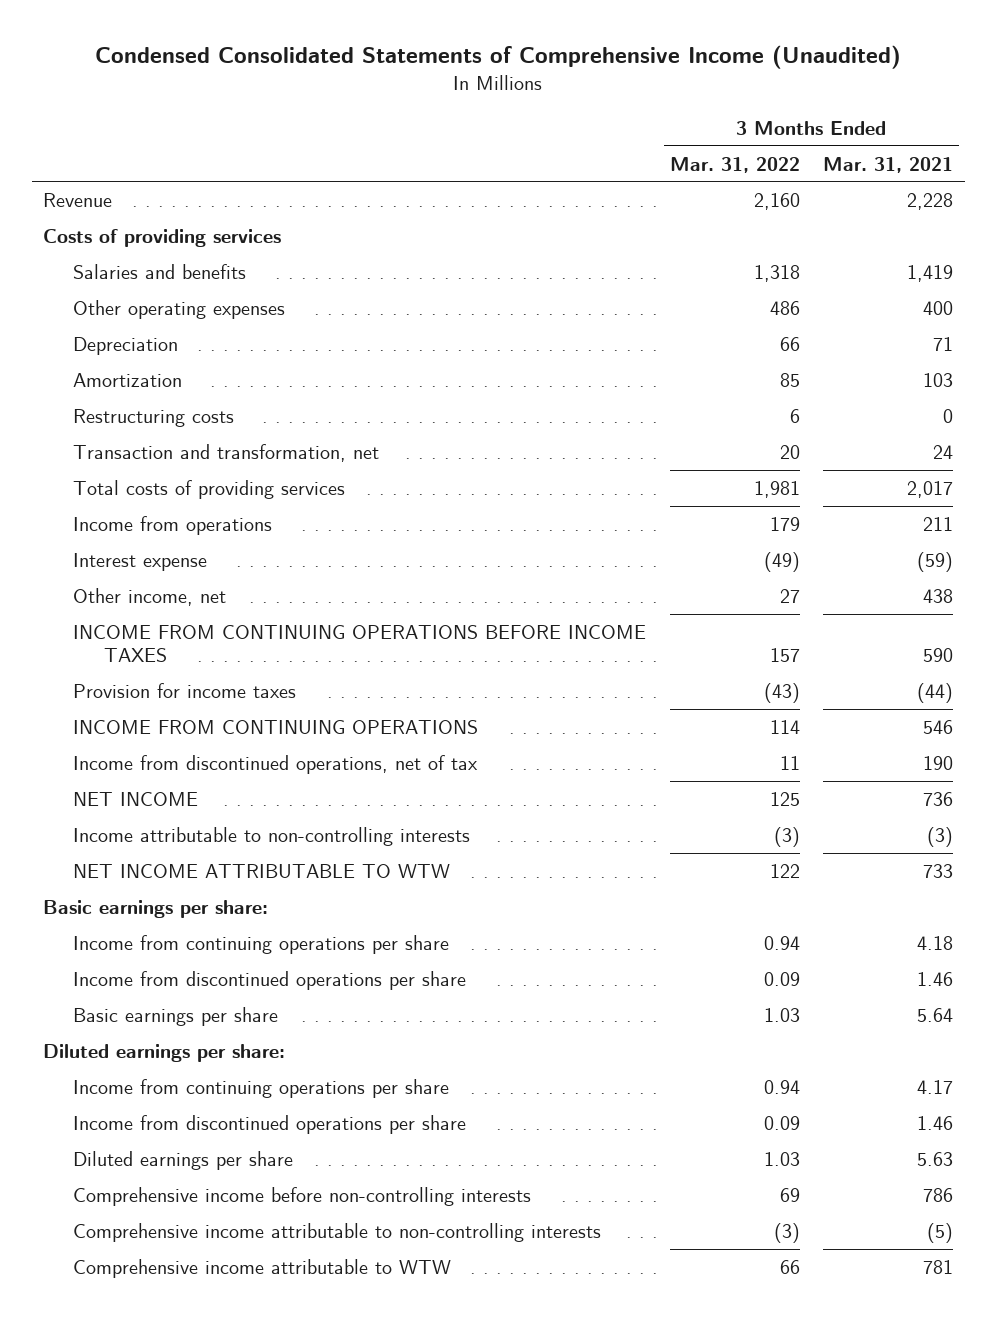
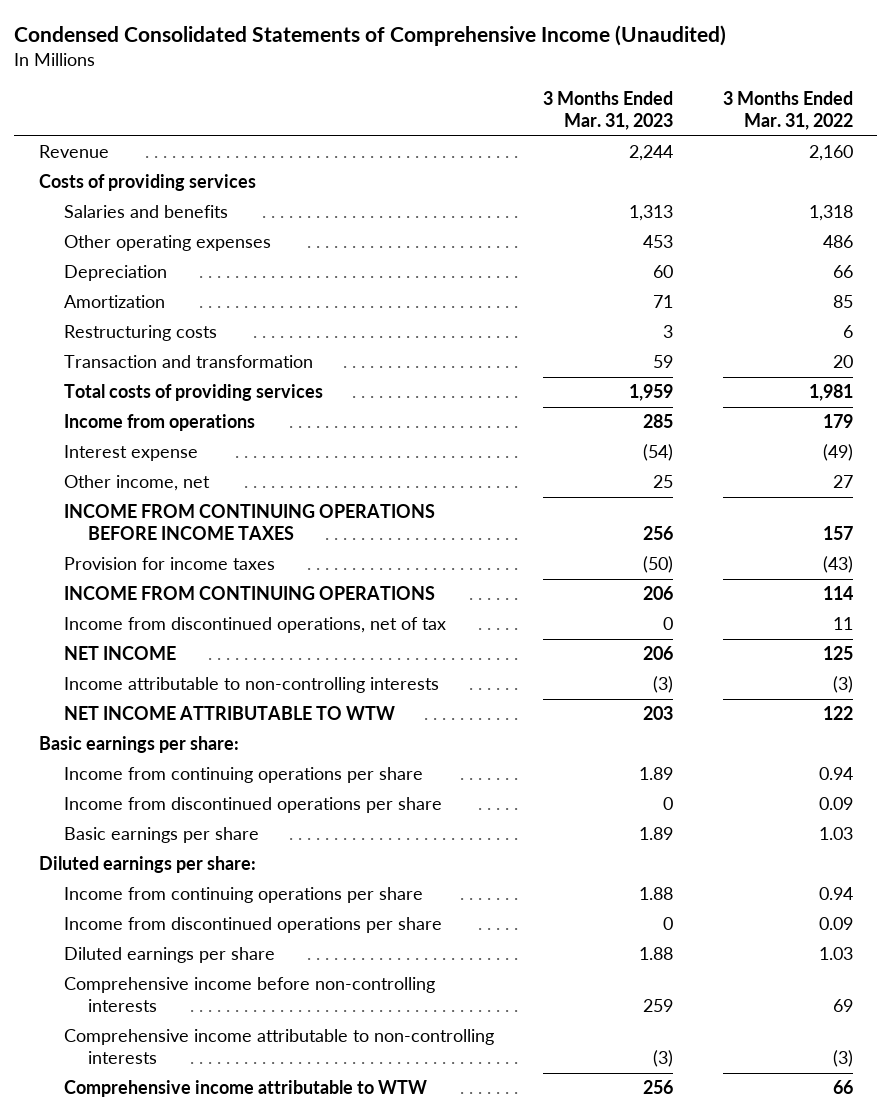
[822,156,953,173] Mar. 31, 2021 -> none
none -> [543,91,674,130] 3 Months Ended Mar. 31, 2023
[73,443,380,462] Transaction and transformation, net -> [63,355,313,369] Transaction and transformation

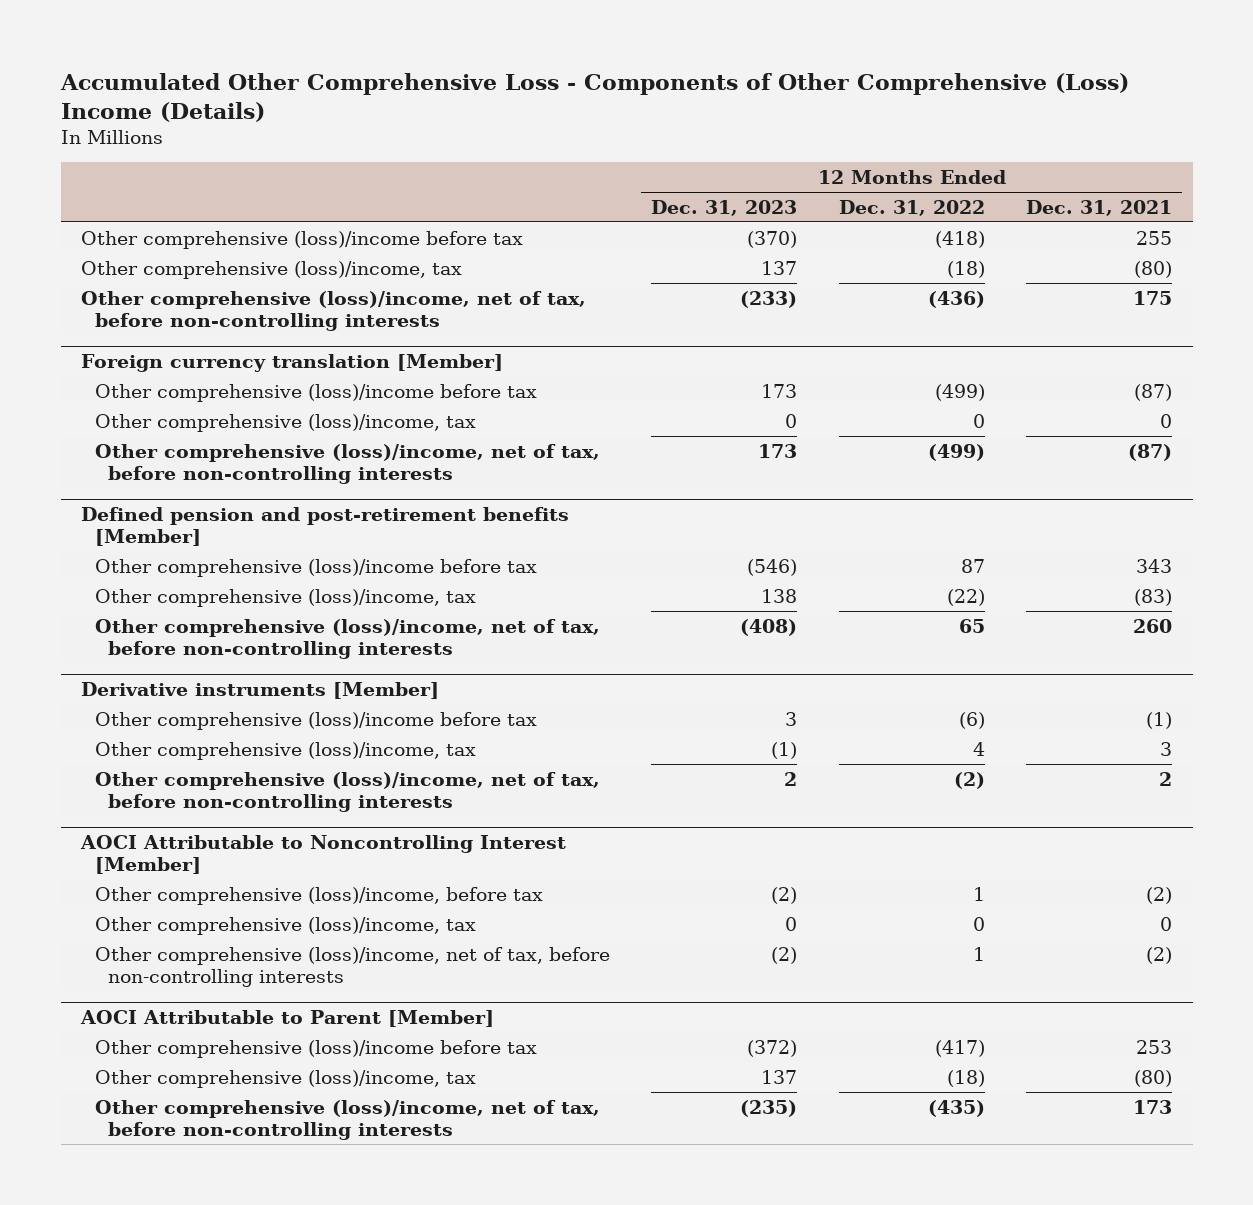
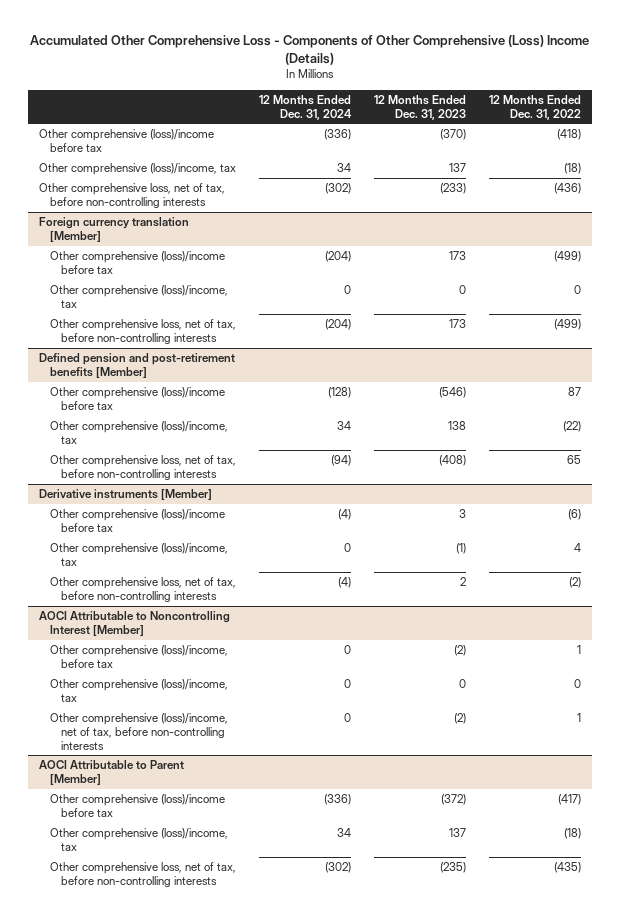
[1026,199,1173,216] Dec. 31, 2021 -> none
none -> [259,94,353,120] 12 Months Ended Dec. 31, 2024
[81,290,587,332] Other comprehensive (loss)/income, net of tax, before non-controlling interests -> [38,183,225,208] Other comprehensive loss, net of tax, before non-controlling interests
[94,443,600,485] Other comprehensive (loss)/income, net of tax, before non-controlling interests -> [50,319,237,344] Other comprehensive loss, net of tax, before non-controlling interests
[94,618,600,660] Other comprehensive (loss)/income, net of tax, before non-controlling interests -> [50,455,237,480] Other comprehensive loss, net of tax, before non-controlling interests
[94,771,600,813] Other comprehensive (loss)/income, net of tax, before non-controlling interests -> [50,577,237,602] Other comprehensive loss, net of tax, before non-controlling interests
[94,1099,600,1141] Other comprehensive (loss)/income, net of tax, before non-controlling interests -> [50,862,237,887] Other comprehensive loss, net of tax, before non-controlling interests

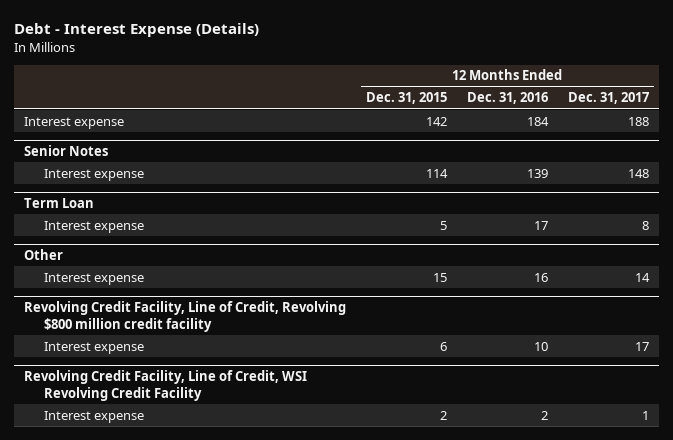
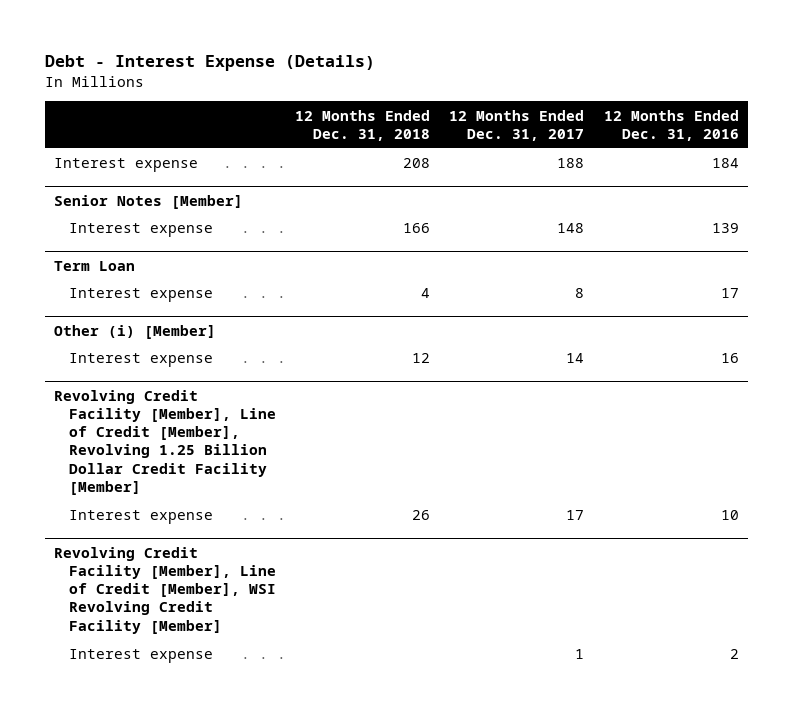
[365,92,447,105] Dec. 31, 2015 -> none
none -> [295,109,431,141] 12 Months Ended Dec. 31, 2018
[24,144,109,156] Senior Notes -> [54,194,244,209] Senior Notes [Member]
[24,248,64,260] Other -> [54,324,217,339] Other (i) [Member]
[24,300,347,332] Revolving Credit Facility, Line of Credit, Revolving $800 million credit facility -> none
none -> [54,389,277,496] Revolving Credit Facility [Member], Line of Credit [Member], Revolving 1.25 Billion Dollar Credit Facility [Member]
[24,369,308,401] Revolving Credit Facility, Line of Credit, WSI Revolving Credit Facility -> [54,546,277,634] Revolving Credit Facility [Member], Line of Credit [Member], WSI Revolving Credit Facility [Member]

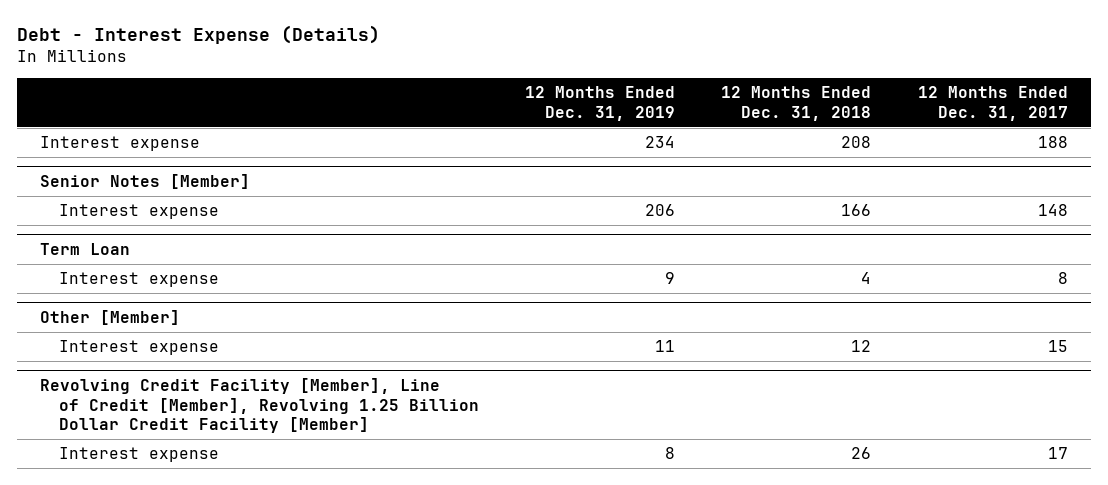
[603,109,739,141] 12 Months Ended Dec. 31, 2016 -> none
none -> [525,86,676,121] 12 Months Ended Dec. 31, 2019
[54,324,217,339] Other (i) [Member] -> [39,310,180,326] Other [Member]
[566,353,585,364] 14 -> [1047,340,1068,353] 15
[54,546,277,634] Revolving Credit Facility [Member], Line of Credit [Member], WSI Revolving Credit Facility [Member] -> none
[69,649,214,664] Interest expense -> none

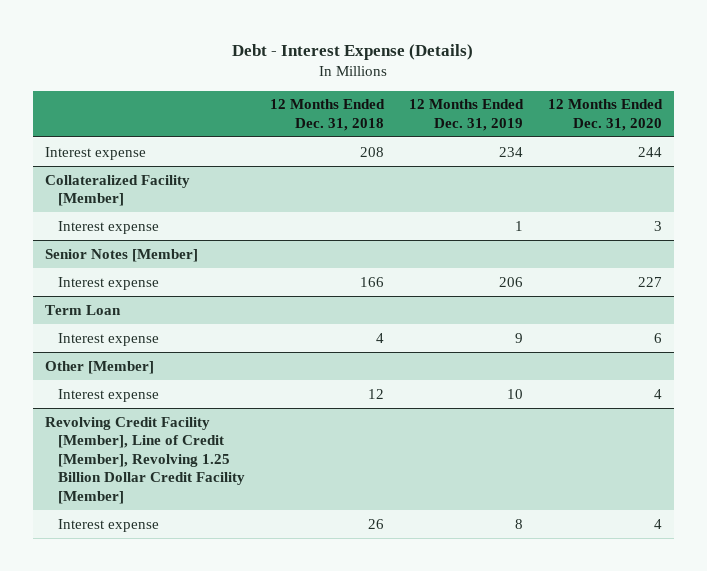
[917,86,1068,121] 12 Months Ended Dec. 31, 2017 -> none
none -> [547,99,663,131] 12 Months Ended Dec. 31, 2020
none -> [45,174,191,207] Collateralized Facility [Member]
none -> [57,220,159,234] Interest expense
[655,340,676,353] 11 -> [506,388,523,399] 10

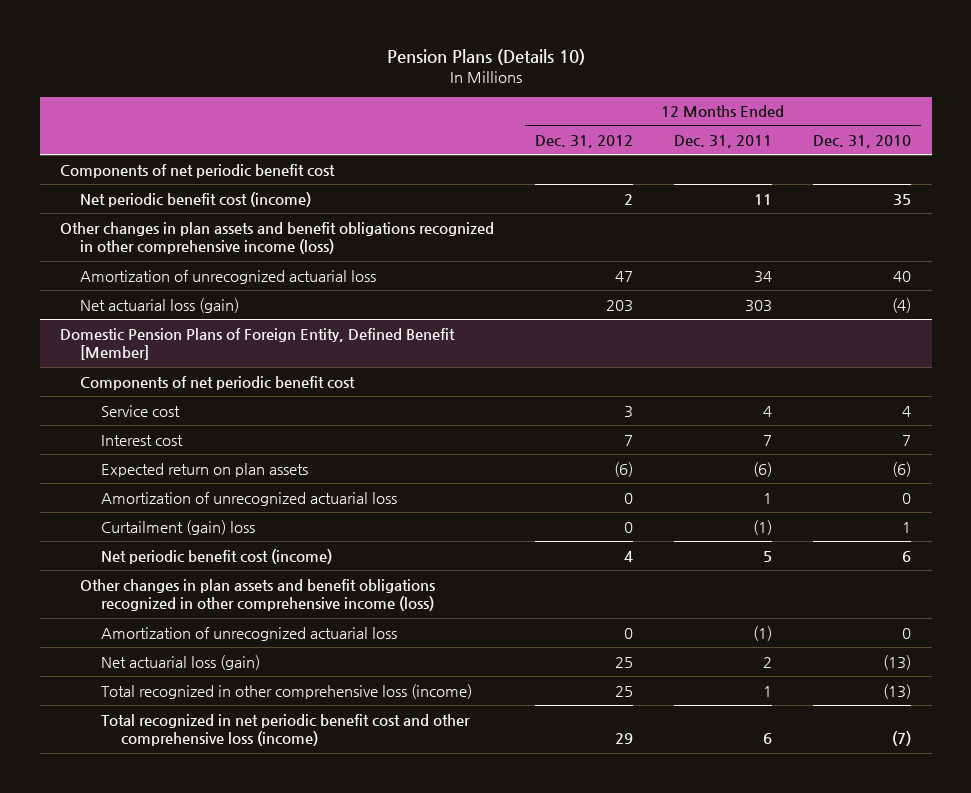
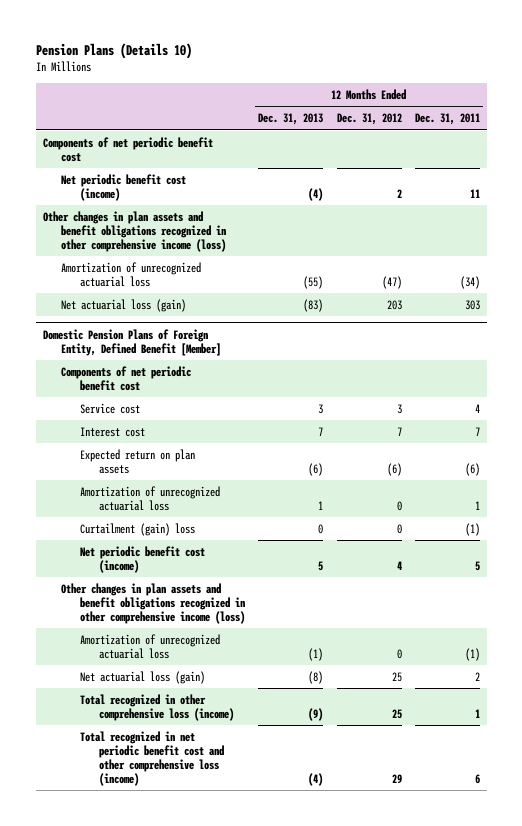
[813,135,912,149] Dec. 31, 2010 -> none
none -> [258,113,324,126] Dec. 31, 2013
[615,270,634,282] 47 -> [381,275,402,289] (47)
[754,270,773,283] 34 -> [459,275,480,289] (34)

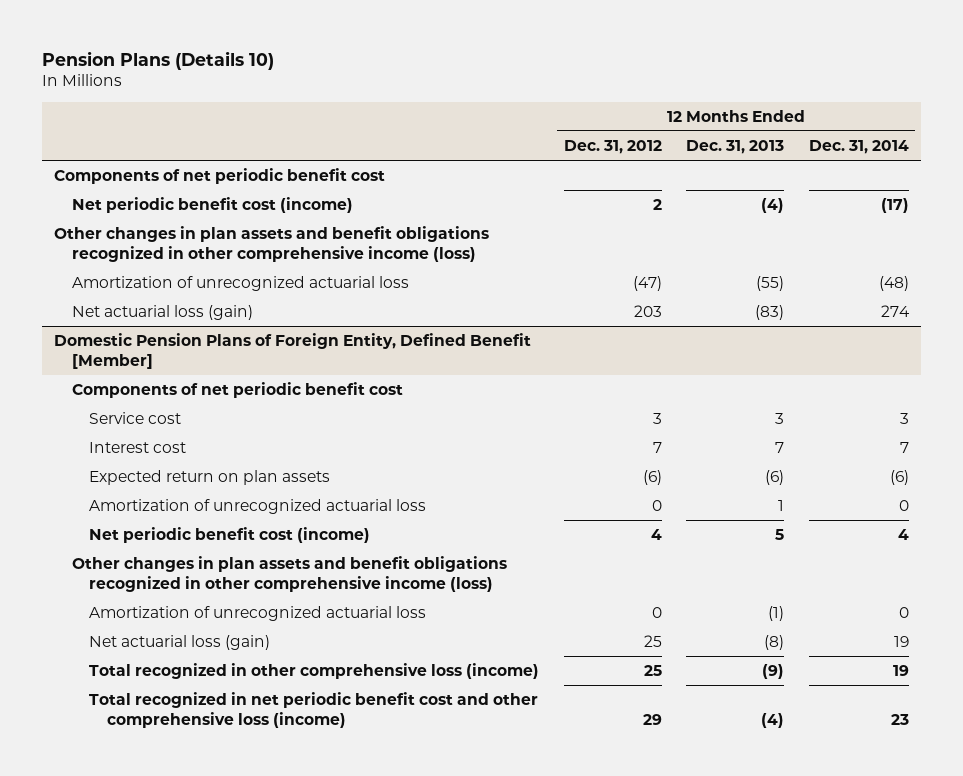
[414,113,480,126] Dec. 31, 2011 -> none
none -> [808,139,909,154] Dec. 31, 2014
[79,522,195,536] Curtailment (gain) loss -> none

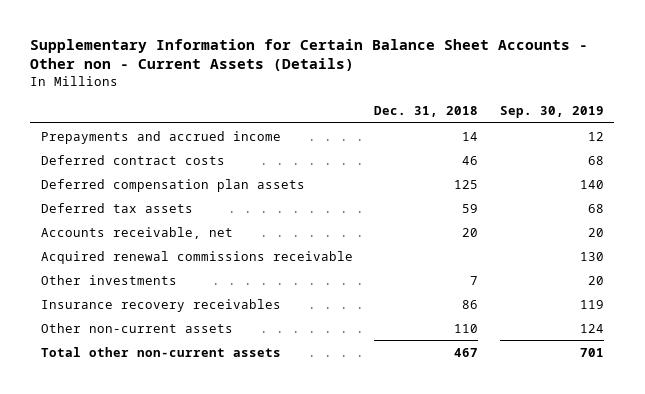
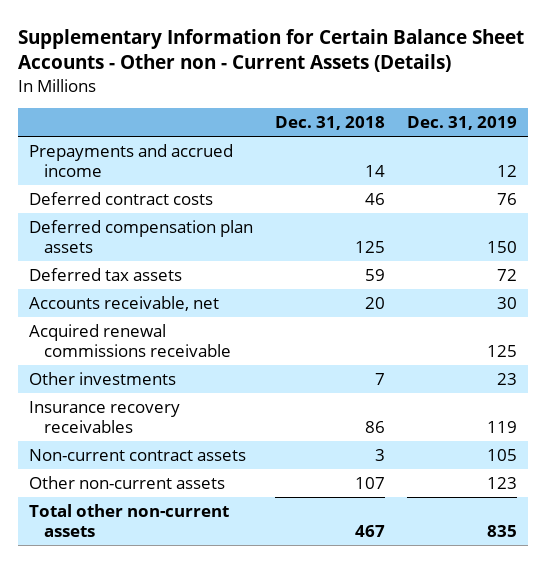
[499,105,604,118] Sep. 30, 2019 -> none
none -> [406,116,517,131] Dec. 31, 2019
none -> [29,448,247,461] Non-current contract assets
[454,323,479,333] 110 -> [354,476,385,489] 107

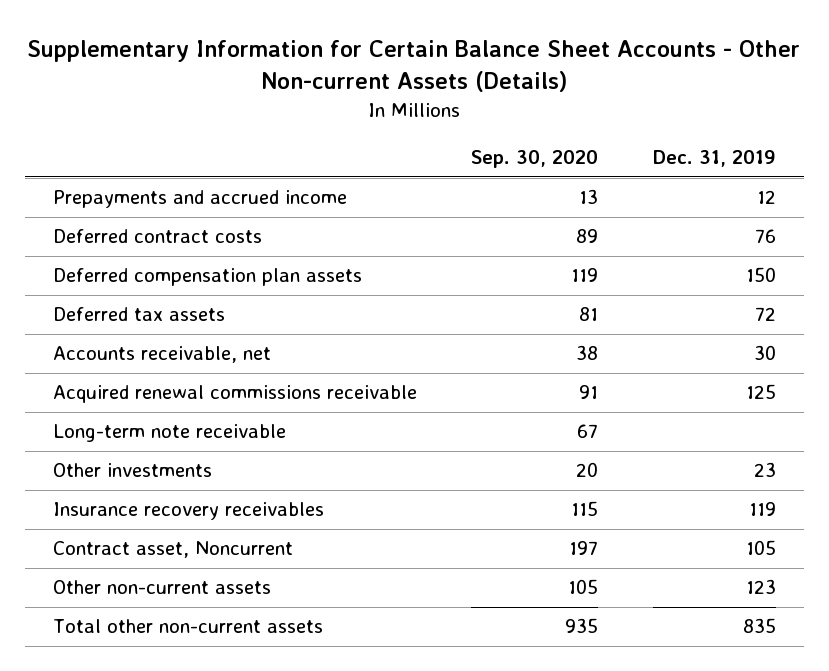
[18,28,525,73] Supplementary Information for Certain Balance Sheet Accounts - Other non - Current Assets (Details) -> [27,40,801,93] Supplementary Information for Certain Balance Sheet Accounts - Other Non-current Assets (Details)
[274,116,385,131] Dec. 31, 2018 -> none
none -> [471,150,599,169] Sep. 30, 2020
none -> [52,424,286,443] Long-term note receivable
[29,448,247,461] Non-current contract assets -> [52,541,293,559] Contract asset, Noncurrent

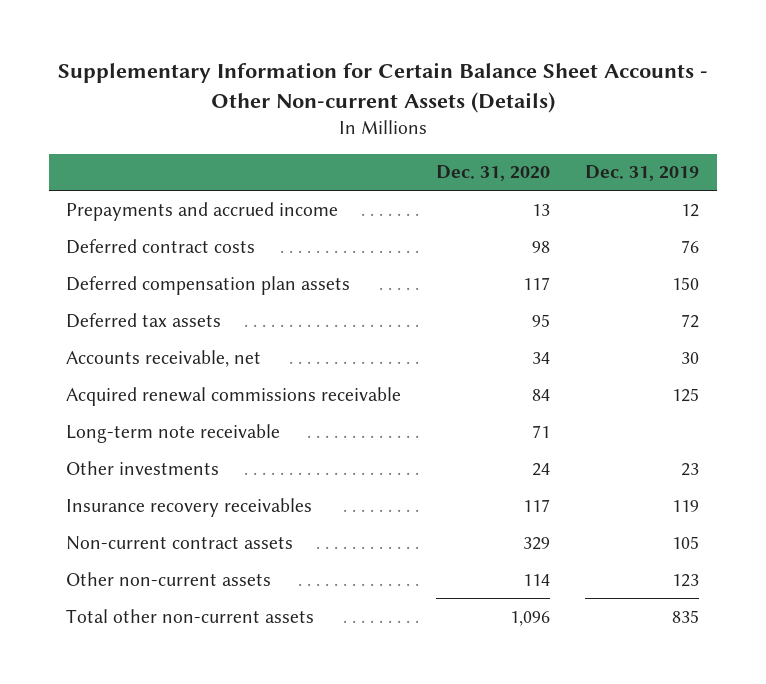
[471,150,599,169] Sep. 30, 2020 -> none
none -> [436,165,551,182] Dec. 31, 2020
[52,541,293,559] Contract asset, Noncurrent -> [66,535,294,550] Non-current contract assets

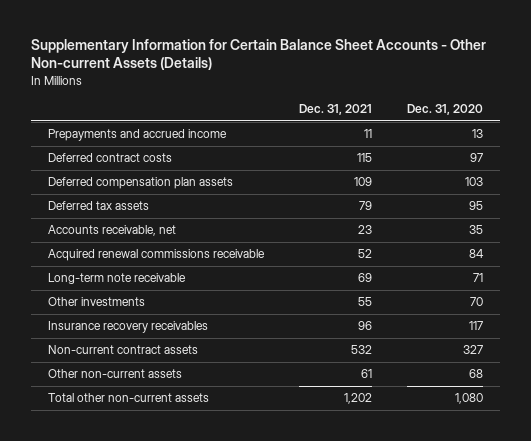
[585,165,700,182] Dec. 31, 2019 -> none
none -> [298,104,372,116] Dec. 31, 2021
[532,240,551,253] 98 -> [469,153,483,163] 97
[523,276,551,290] 117 -> [464,177,483,187] 103
[532,351,551,364] 34 -> [468,225,483,235] 35
[532,462,551,476] 24 -> [469,297,483,307] 70
[523,536,551,550] 329 -> [462,345,483,355] 327
[523,573,551,586] 114 -> [468,369,483,379] 68
[510,610,551,626] 1,096 -> [454,393,483,405] 1,080

